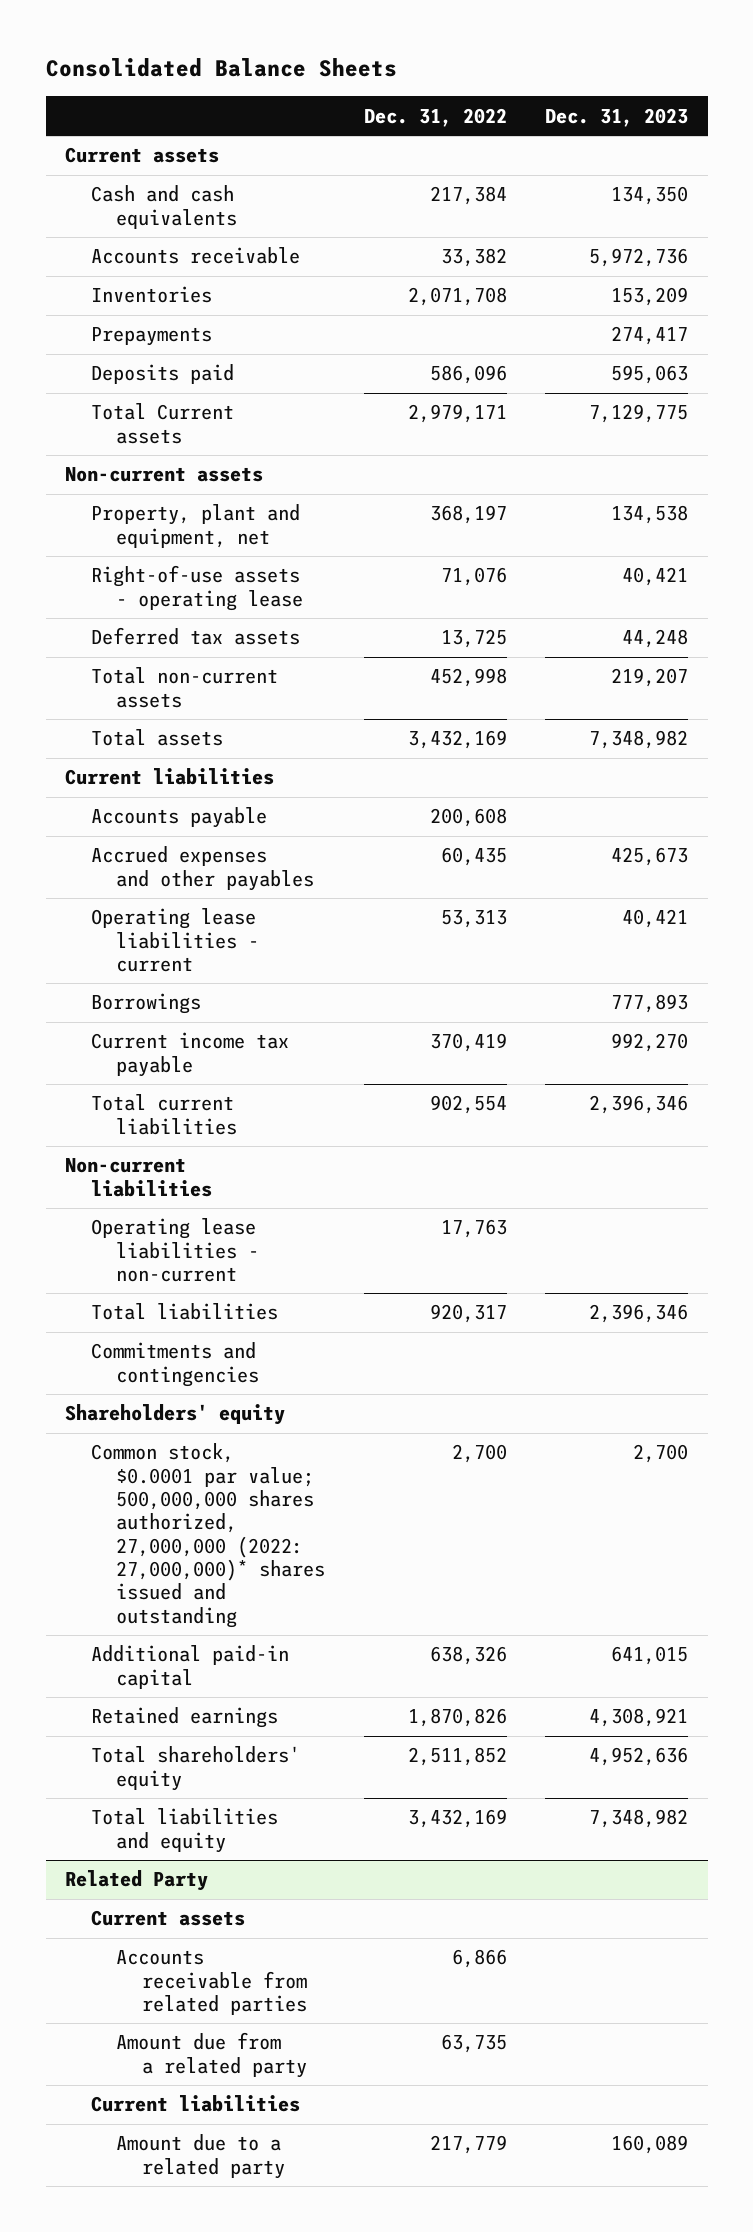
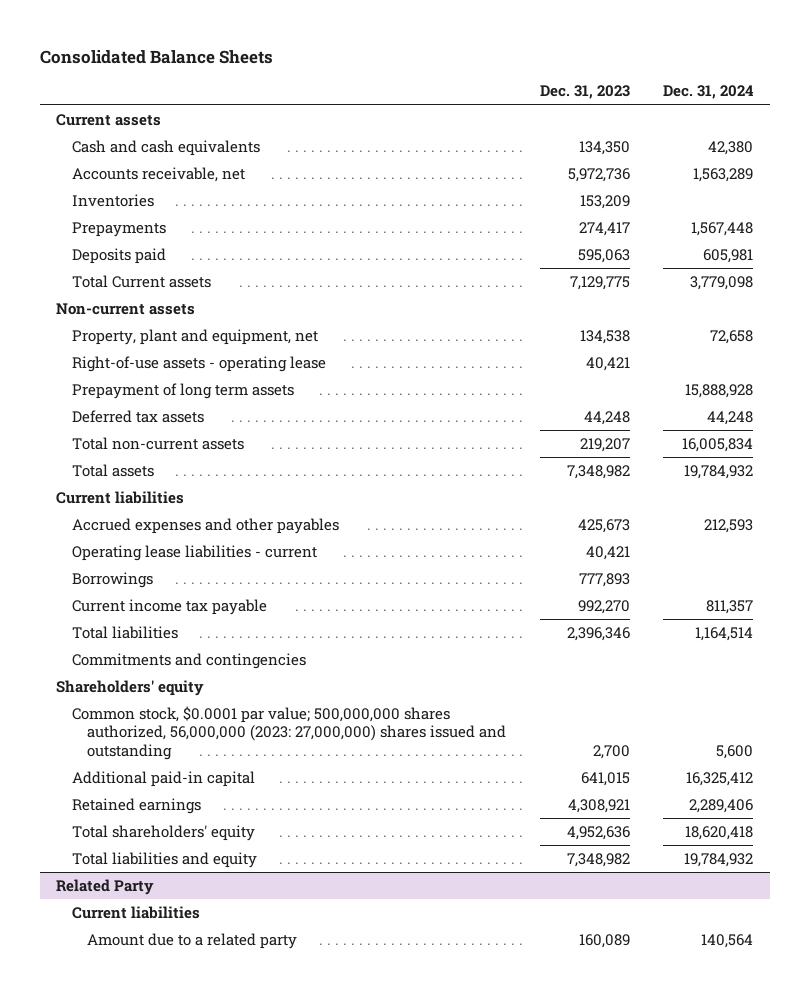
[363,107,507,127] Dec. 31, 2022 -> none
none -> [663,85,755,100] Dec. 31, 2024
[90,247,300,265] Accounts receivable -> [71,166,245,182] Accounts receivable, net
none -> [71,382,294,399] Prepayment of long term assets
[90,807,267,829] Accounts payable -> none
[90,1094,238,1135] Total current liabilities -> none
[65,1158,212,1197] Non-current liabilities -> none
[90,1218,260,1282] Operating lease liabilities - non-current -> none
[90,1443,326,1628] Common stock, $0.0001 par value; 500,000,000 shares authorized, 27,000,000 (2022: 27,000,000)* shares issued and outstanding -> [71,705,507,760] Common stock, $0.0001 par value; 500,000,000 shares authorized, 56,000,000 (2023: 27,000,000) shares issued and outstanding
[90,1910,245,1927] Current assets -> none
[116,1950,307,2015] Accounts receivable from related parties -> none
[116,2032,307,2078] Amount due from a related party -> none

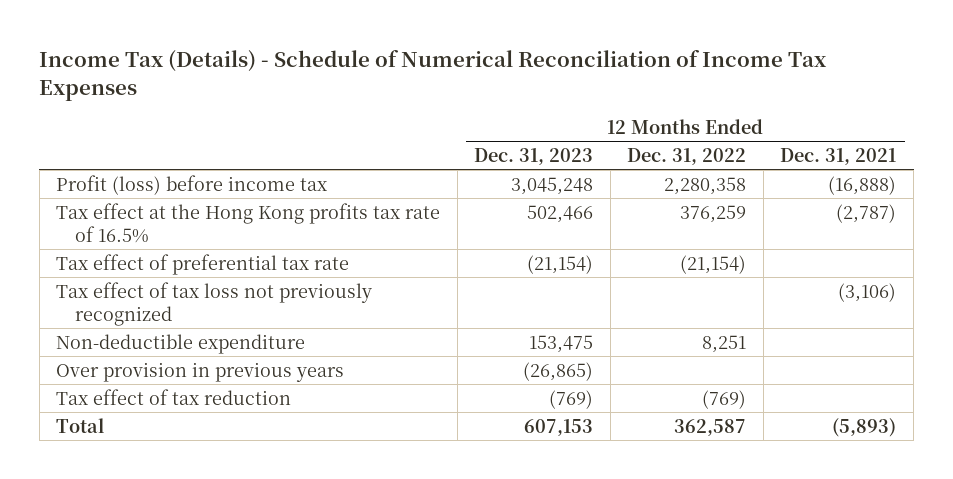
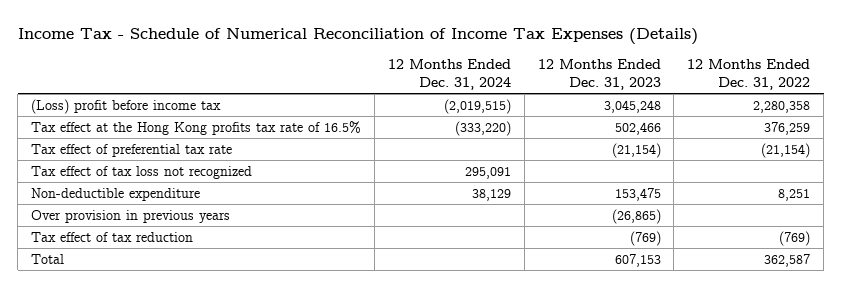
[39,50,828,102] Income Tax (Details) - Schedule of Numerical Reconciliation of Income Tax Expenses -> [17,28,698,46] Income Tax - Schedule of Numerical Reconciliation of Income Tax Expenses (Details)
[780,147,897,165] Dec. 31, 2021 -> none
none -> [387,58,511,90] 12 Months Ended Dec. 31, 2024
[56,174,328,195] Profit (loss) before income tax -> [30,98,221,114] (Loss) profit before income tax
[56,281,373,326] Tax effect of tax loss not previously recognized -> [30,165,252,179] Tax effect of tax loss not recognized

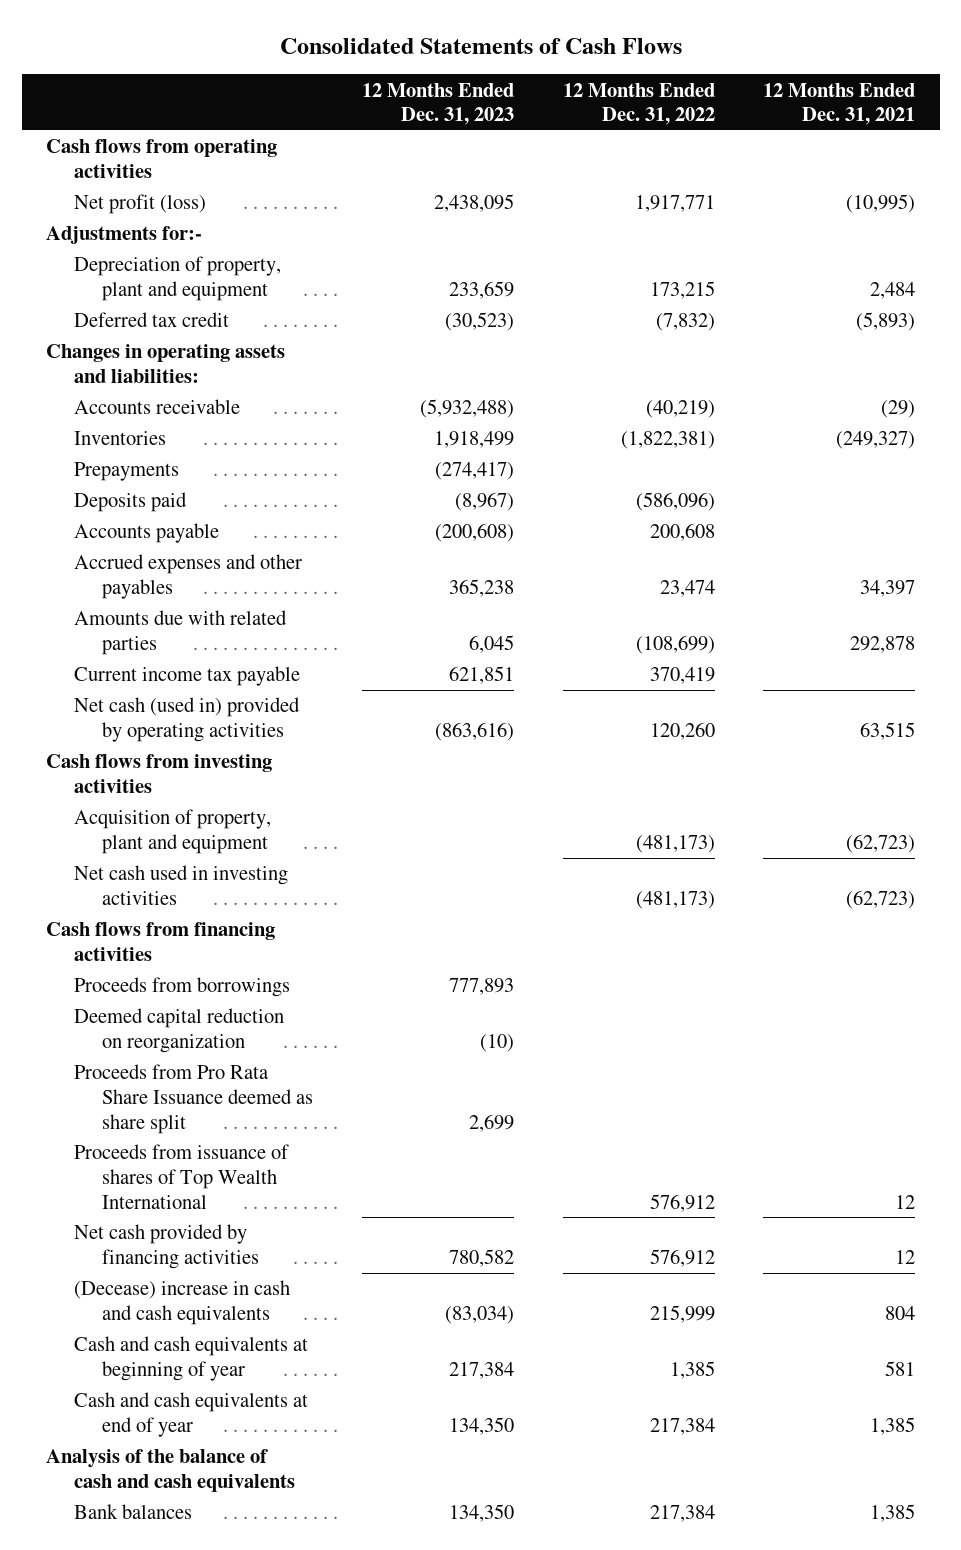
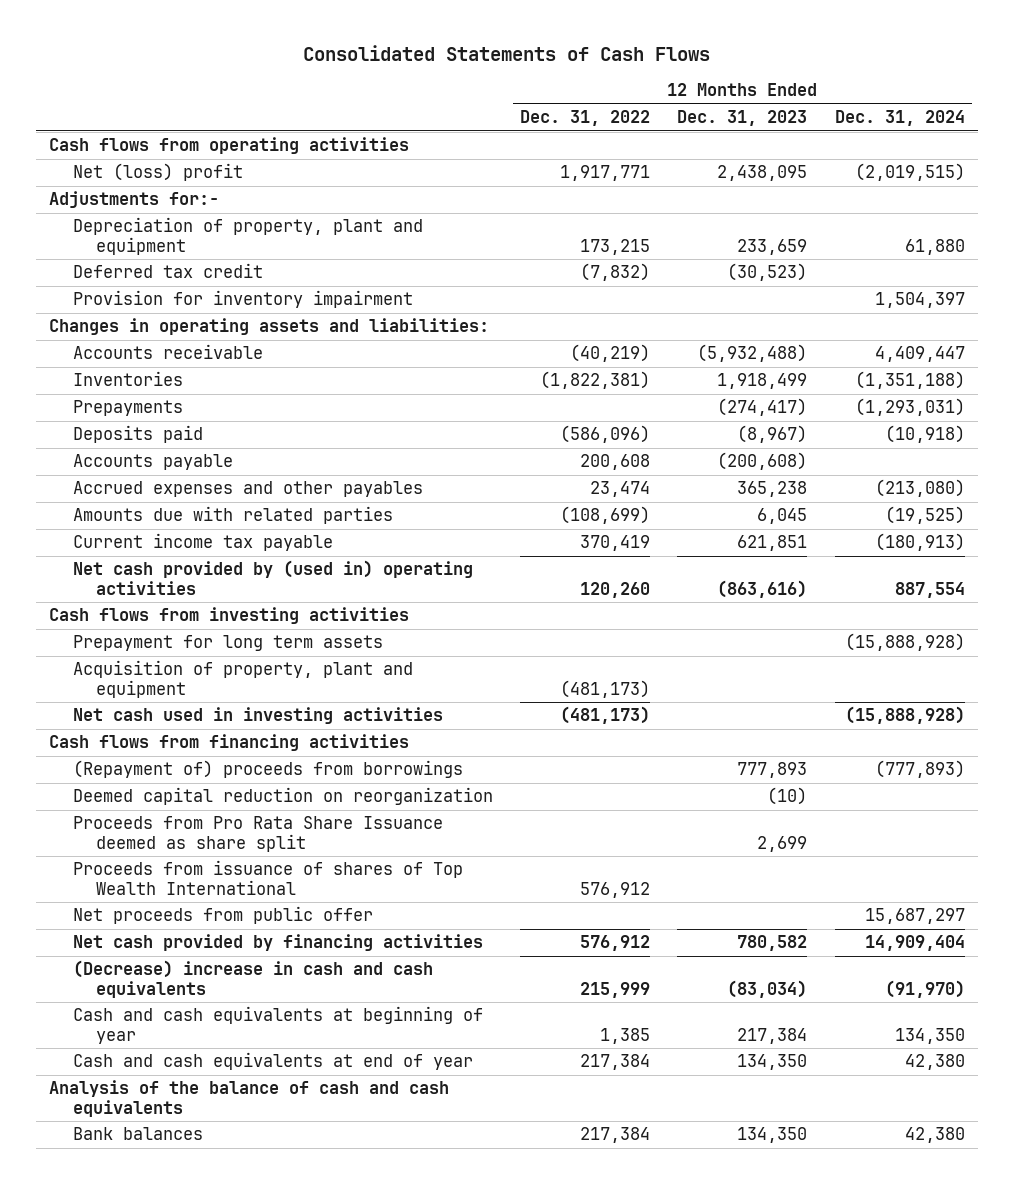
[763,82,916,126] 12 Months Ended Dec. 31, 2021 -> none
none -> [834,110,965,127] Dec. 31, 2024
[74,194,207,215] Net profit (loss) -> [72,163,243,182] Net (loss) profit
none -> [72,290,413,309] Provision for inventory impairment
[74,697,301,743] Net cash (used in) provided by operating activities -> [72,560,473,595] Net cash provided by (used in) operating activities
none -> [72,635,383,652] Prepayment for long term assets
[74,977,291,998] Proceeds from borrowings -> [72,760,463,779] (Repayment of) proceeds from borrowings
none -> [72,906,373,925] Net proceeds from public offer
[74,1280,291,1326] (Decease) increase in cash and cash equivalents -> [72,960,433,998] (Decrease) increase in cash and cash equivalents

